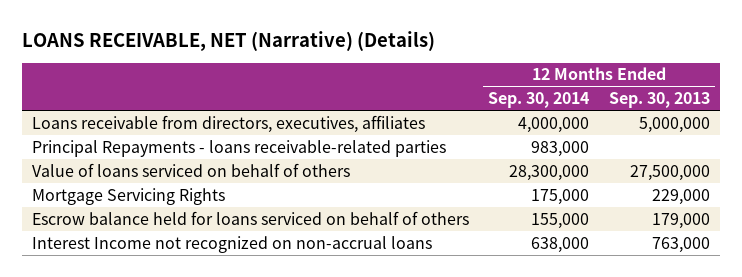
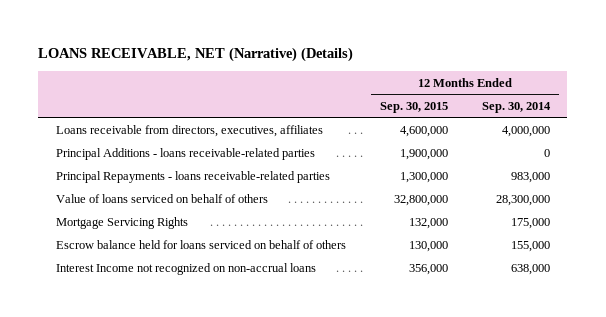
[608,92,710,109] Sep. 30, 2013 -> none
none -> [379,101,448,113] Sep. 30, 2015
none -> [55,147,315,160] Principal Additions - loans receivable-related parties

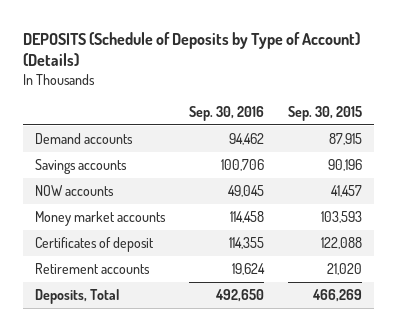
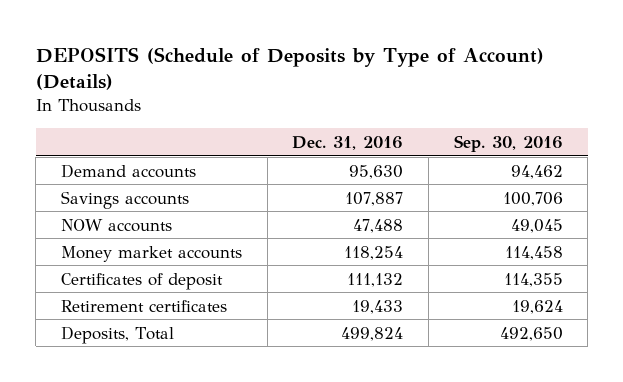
[288,105,363,121] Sep. 30, 2015 -> none
none -> [292,135,404,150] Dec. 31, 2016
[35,263,151,275] Retirement accounts -> [60,299,227,312] Retirement certificates

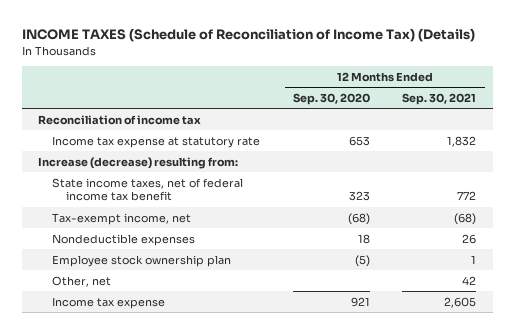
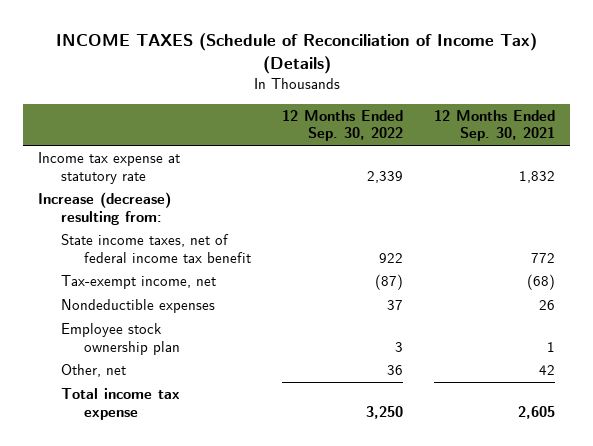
[292,92,370,105] Sep. 30, 2020 -> none
none -> [281,109,403,142] 12 Months Ended Sep. 30, 2022
[38,114,202,125] Reconciliation of income tax -> none
[52,296,166,309] Income tax expense -> [61,388,181,420] Total income tax expense

